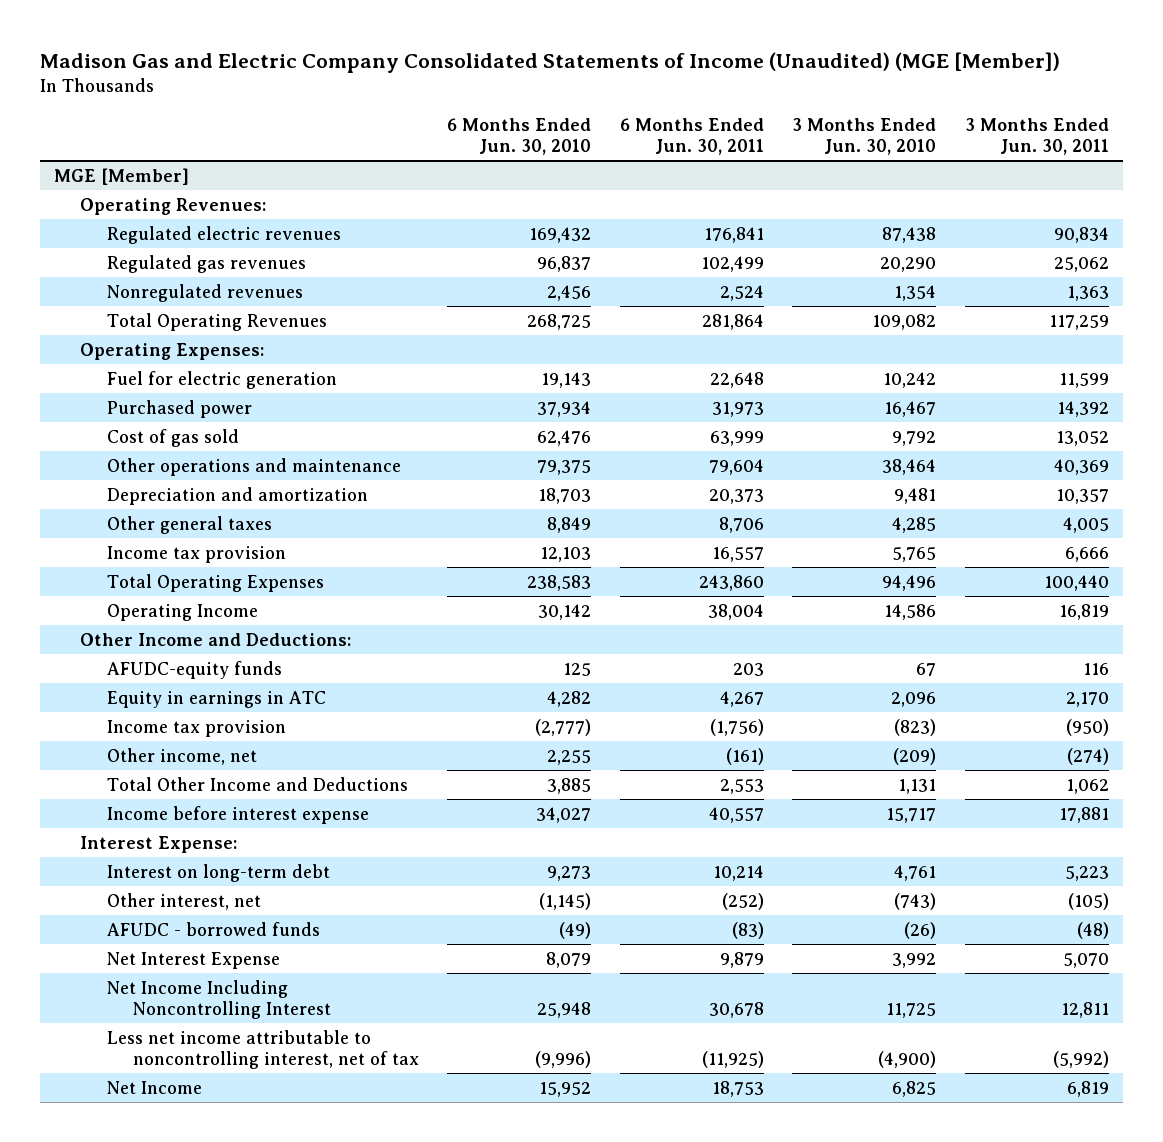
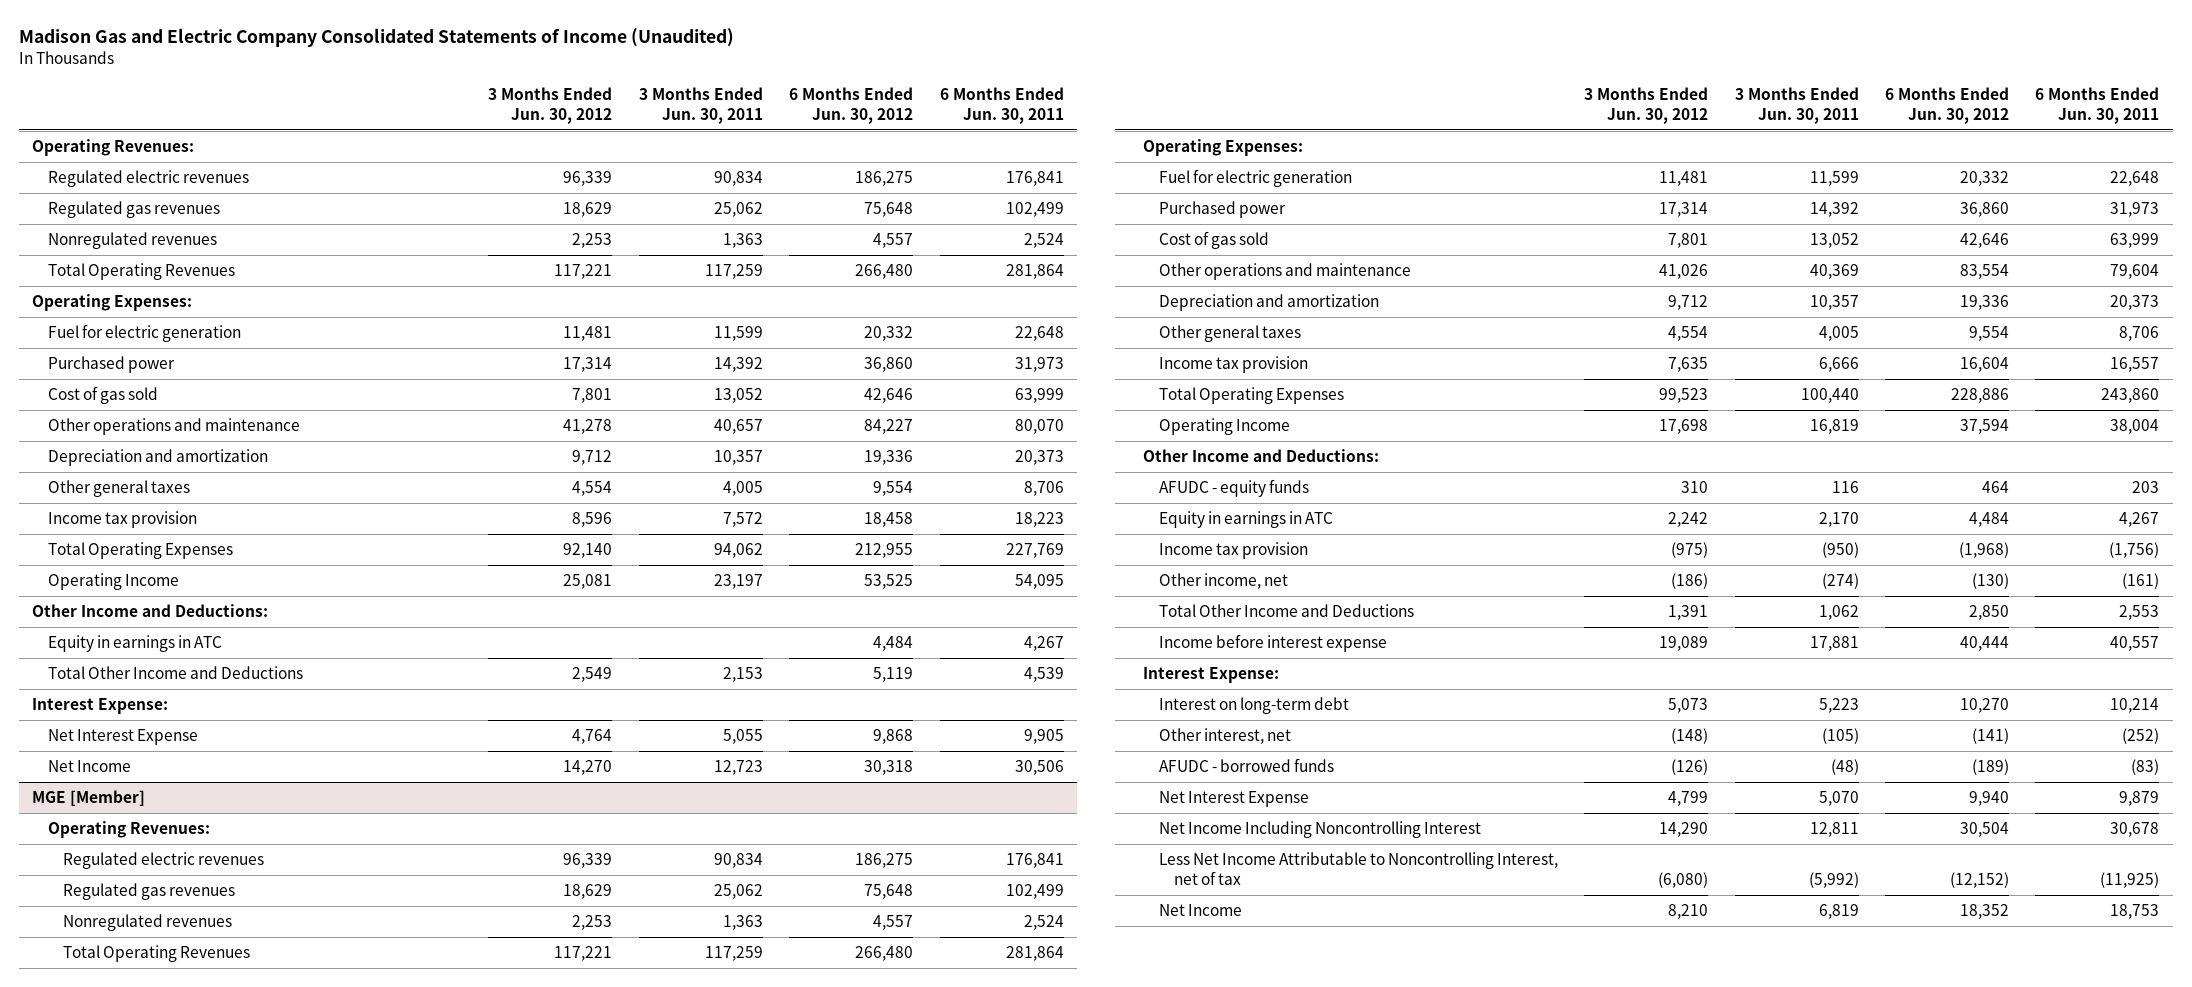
[39,51,1060,73] Madison Gas and Electric Company Consolidated Statements of Income (Unaudited) (MGE [Member]) -> [19,27,735,47] Madison Gas and Electric Company Consolidated Statements of Income (Unaudited)
[447,118,592,155] 6 Months Ended Jun. 30, 2010 -> none
[792,118,937,155] 3 Months Ended Jun. 30, 2010 -> none
none -> [488,87,613,124] 3 Months Ended Jun. 30, 2012
none -> [789,87,914,124] 6 Months Ended Jun. 30, 2012
none -> [32,139,195,157] Operating Revenues:
none -> [47,170,249,188] Regulated electric revenues
none -> [47,201,220,219] Regulated gas revenues
none -> [47,232,217,250] Nonregulated revenues
none -> [47,263,235,281] Total Operating Revenues
none -> [32,294,193,312] Operating Expenses:
none -> [47,324,241,343] Fuel for electric generation
none -> [47,356,175,374] Purchased power
none -> [47,386,158,405] Cost of gas sold
none -> [47,418,300,436] Other operations and maintenance
none -> [47,449,268,467] Depreciation and amortization
none -> [47,480,190,498] Other general taxes
none -> [47,511,197,529] Income tax provision
none -> [47,542,233,560] Total Operating Expenses
none -> [47,573,179,591] Operating Income
none -> [32,604,269,618] Other Income and Deductions:
none -> [47,635,222,653] Equity in earnings in ATC
none -> [47,666,303,680] Total Other Income and Deductions
none -> [32,698,169,715] Interest Expense:
none -> [47,729,198,746] Net Interest Expense
none -> [47,760,131,773] Net Income
[106,660,282,679] AFUDC-equity funds -> [1158,479,1309,498] AFUDC - equity funds
[106,1029,419,1069] Less net income attributable to noncontrolling interest, net of tax -> [1158,852,1558,885] Less Net Income Attributable to Noncontrolling Interest, net of tax

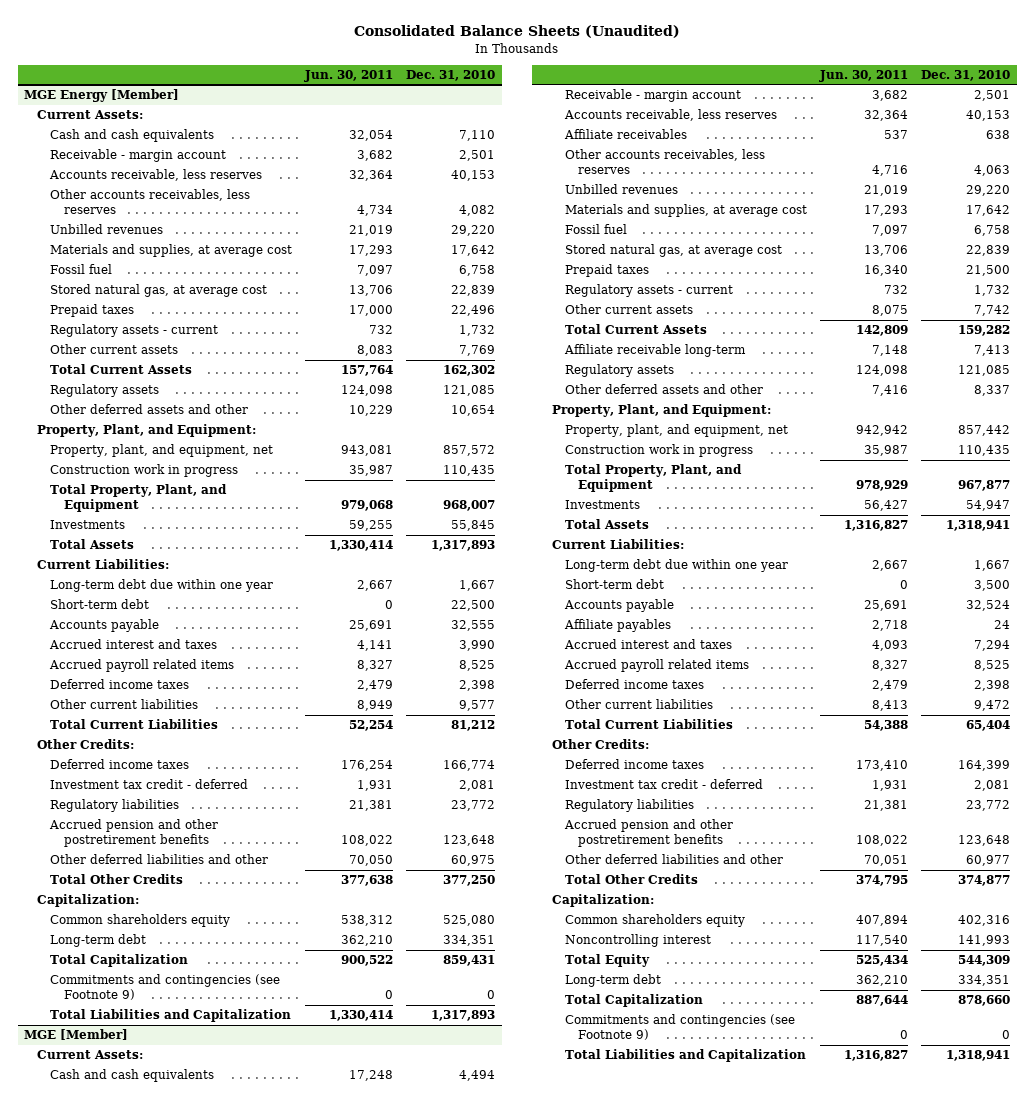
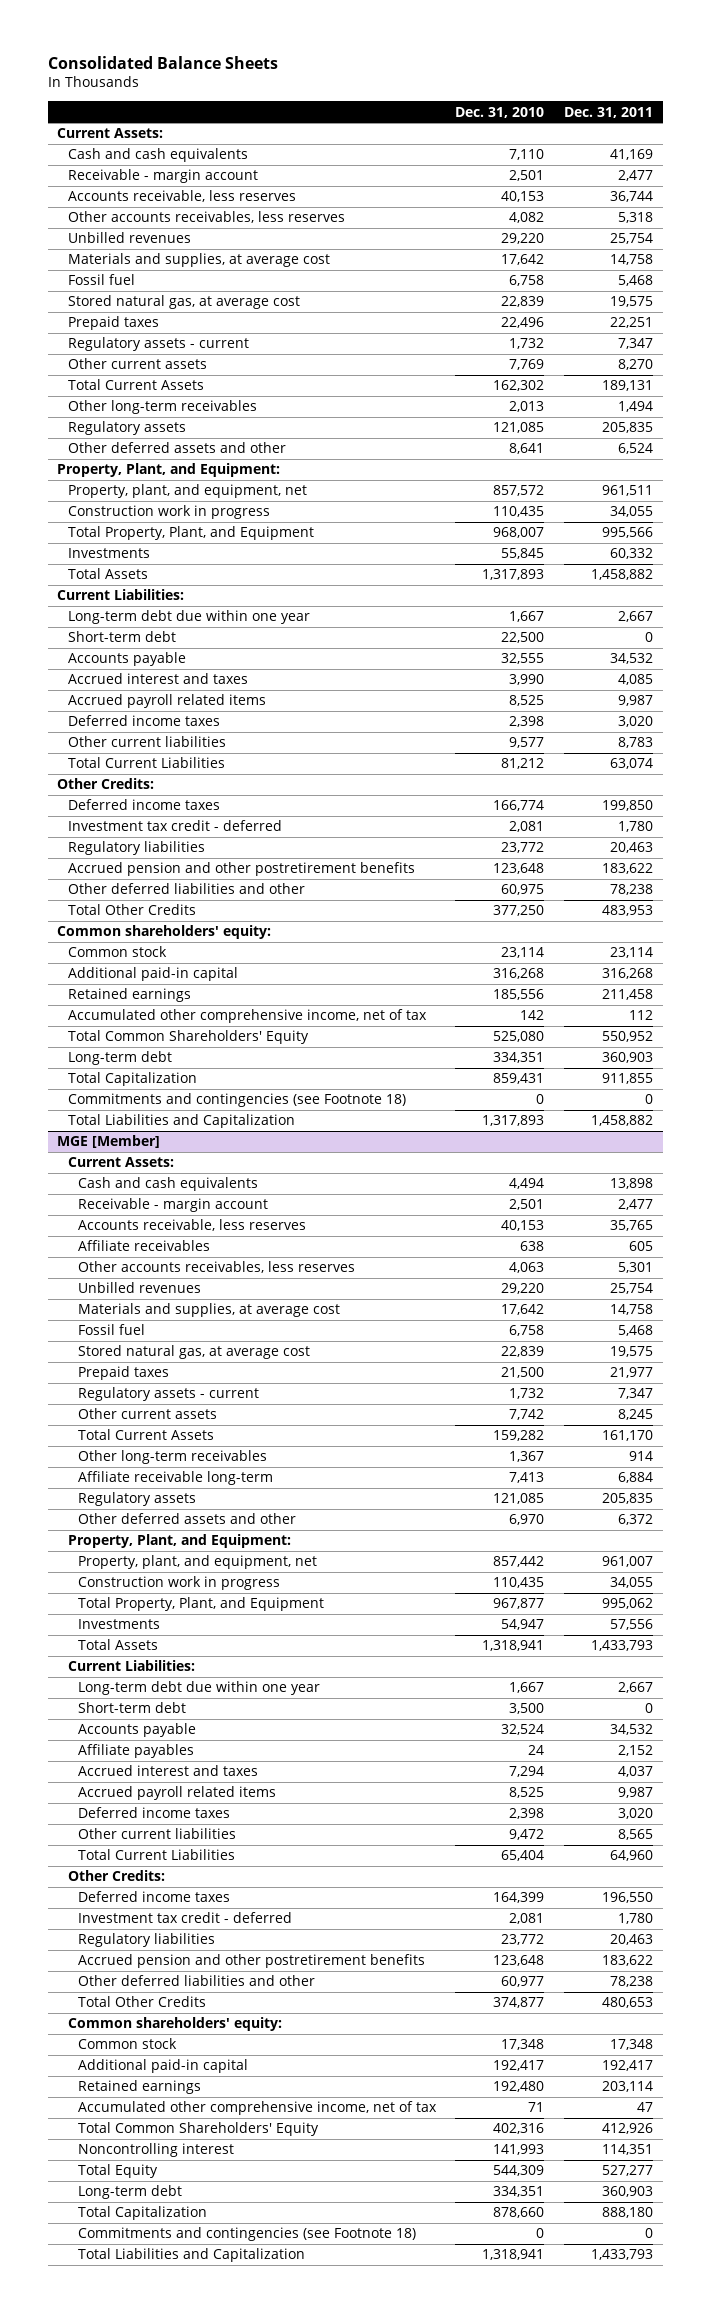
[354,25,681,39] Consolidated Balance Sheets (Unaudited) -> [47,55,278,69] Consolidated Balance Sheets
[304,70,394,83] Jun. 30, 2011 -> none
none -> [564,106,654,118] Dec. 31, 2011
[24,89,180,103] MGE Energy [Member] -> none
none -> [67,400,257,415] Other long-term receivables
[451,405,496,417] 10,654 -> [509,443,545,455] 8,641
[37,894,140,908] Capitalization: -> none
none -> [57,925,272,940] Common shareholders' equity:
none -> [67,946,167,958] Common stock
none -> [67,967,238,982] Additional paid-in capital
none -> [67,988,191,1003] Retained earnings
none -> [67,1009,427,1024] Accumulated other comprehensive income, net of tax
[50,914,231,928] Common shareholders equity -> [67,1030,309,1045] Total Common Shareholders' Equity
[50,974,281,1001] Commitments and contingencies (see Footnote 9) -> [67,1093,406,1108] Commitments and contingencies (see Footnote 18)
none -> [77,1450,267,1465] Other long-term receivables
[974,385,1011,397] 8,337 -> [509,1514,545,1526] 6,970
[551,894,654,908] Capitalization: -> none
none -> [67,2017,282,2032] Common shareholders' equity:
none -> [77,2038,177,2050] Common stock
none -> [77,2059,248,2074] Additional paid-in capital
none -> [77,2080,201,2095] Retained earnings
none -> [77,2101,437,2116] Accumulated other comprehensive income, net of tax
[565,914,746,928] Common shareholders equity -> [77,2122,319,2137] Total Common Shareholders' Equity
[565,1014,796,1041] Commitments and contingencies (see Footnote 9) -> [77,2227,416,2242] Commitments and contingencies (see Footnote 18)

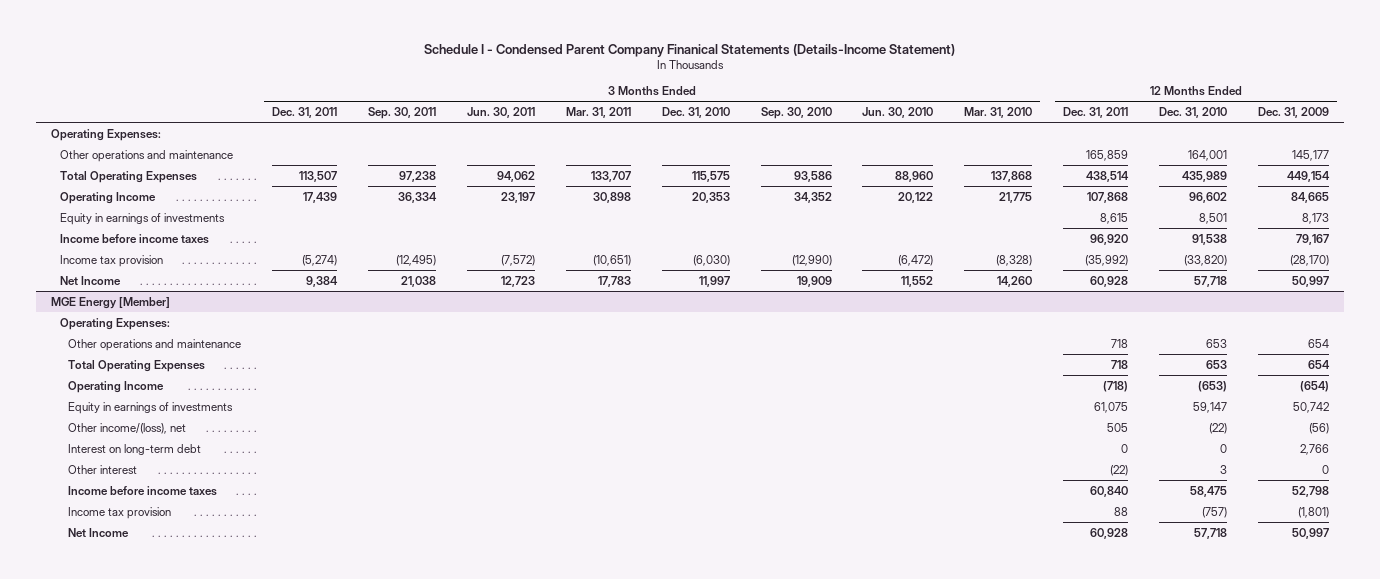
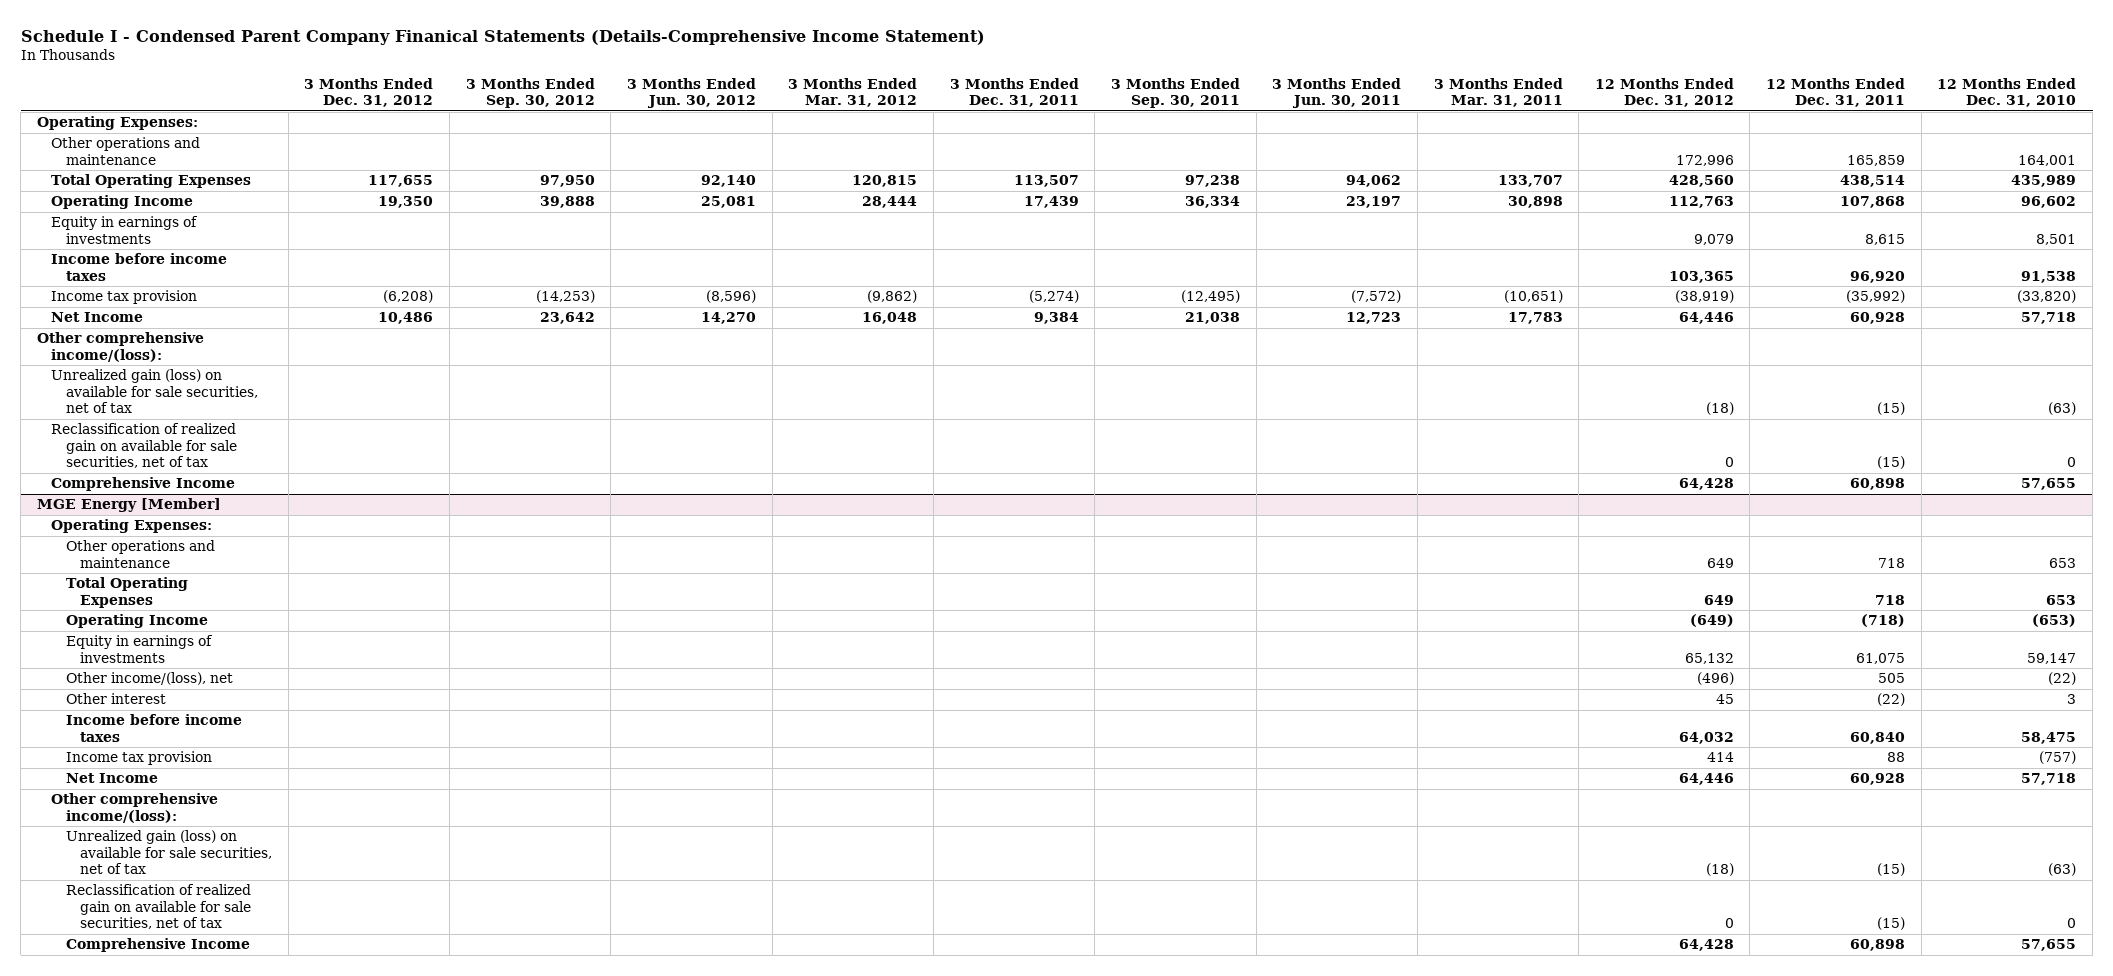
[424,43,956,57] Schedule I - Condensed Parent Company Finanical Statements (Details-Income Statement) -> [20,29,985,45] Schedule I - Condensed Parent Company Finanical Statements (Details-Comprehensive Income Statement)
[661,106,730,118] Dec. 31, 2010 -> none
[760,106,832,119] Sep. 30, 2010 -> none
[862,106,934,118] Jun. 30, 2010 -> none
[964,106,1033,118] Mar. 31, 2010 -> none
[1257,106,1329,118] Dec. 31, 2009 -> none
none -> [304,77,434,108] 3 Months Ended Dec. 31, 2012
none -> [465,77,595,109] 3 Months Ended Sep. 30, 2012
none -> [627,77,757,109] 3 Months Ended Jun. 30, 2012
none -> [788,77,918,108] 3 Months Ended Mar. 31, 2012
none -> [1594,77,1734,108] 12 Months Ended Dec. 31, 2012
none -> [36,332,204,362] Other comprehensive income/(loss):
none -> [51,369,258,414] Unrealized gain (loss) on available for sale securities, net of tax
none -> [51,423,237,469] Reclassification of realized gain on available for sale securities, net of tax
none -> [51,477,236,492] Comprehensive Income
[68,443,202,455] Interest on long-term debt -> none
none -> [51,793,219,823] Other comprehensive income/(loss):
none -> [65,830,273,875] Unrealized gain (loss) on available for sale securities, net of tax
none -> [65,884,252,930] Reclassification of realized gain on available for sale securities, net of tax
none -> [65,938,250,953] Comprehensive Income

